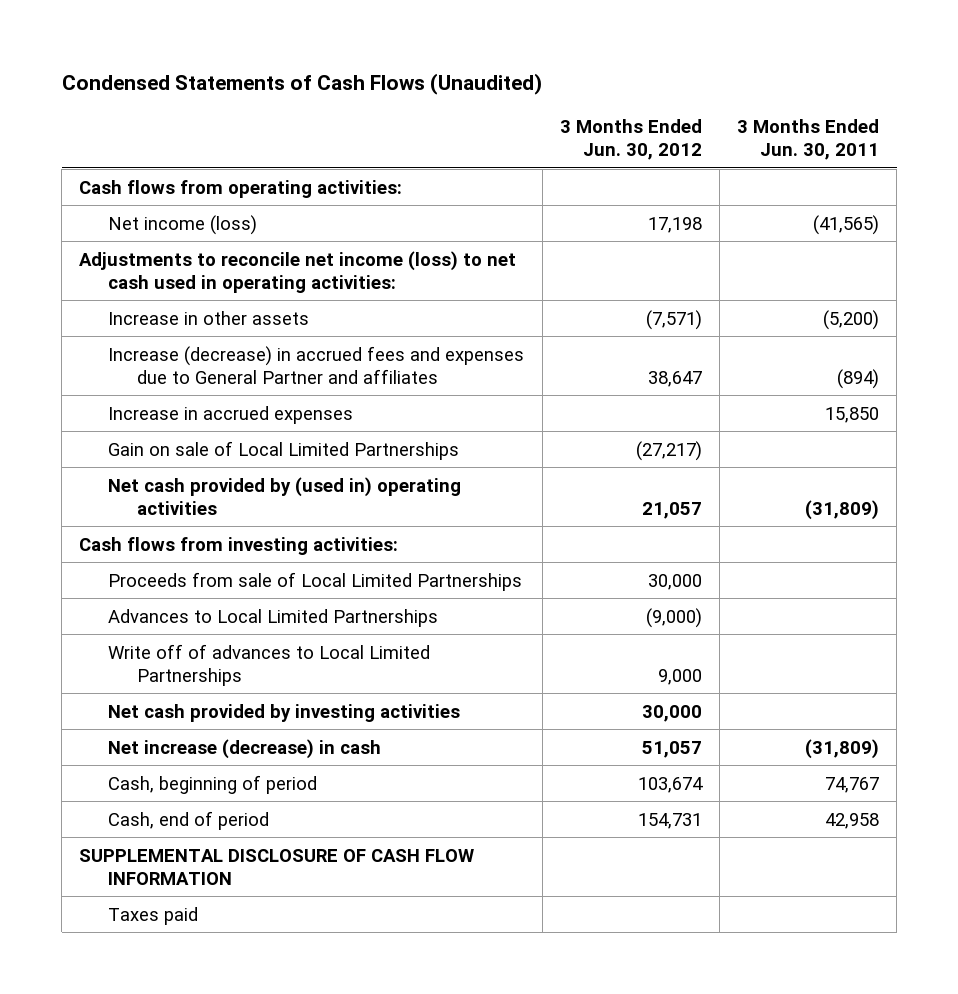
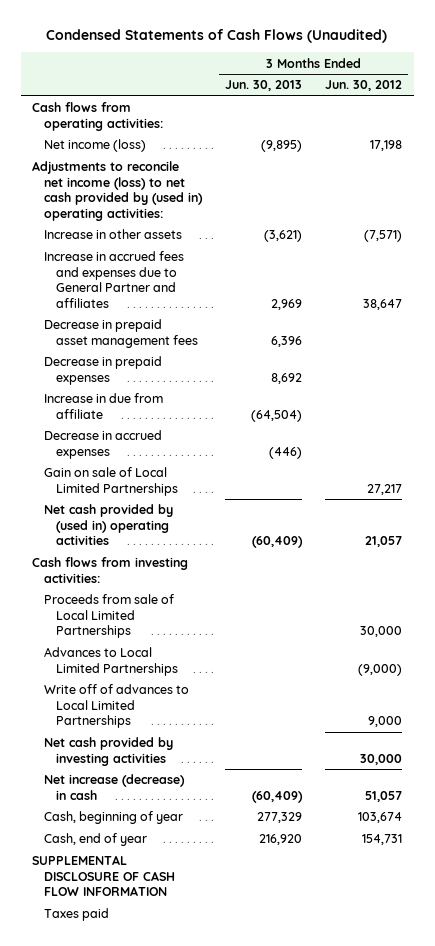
[737,119,880,161] 3 Months Ended Jun. 30, 2011 -> none
none -> [225,80,303,92] Jun. 30, 2013
[79,250,517,293] Adjustments to reconcile net income (loss) to net cash used in operating activities: -> [32,161,204,221] Adjustments to reconcile net income (loss) to net cash provided by (used in) operating activities:
[108,345,525,384] Increase (decrease) in accrued fees and expenses due to General Partner and affiliates -> [44,251,185,308] Increase in accrued fees and expenses due to General Partner and affiliates
none -> [44,319,199,348] Decrease in prepaid asset management fees
none -> [44,356,163,385] Decrease in prepaid expenses
none -> [44,393,164,419] Increase in due from affiliate
[108,405,354,424] Increase in accrued expenses -> [44,430,163,459] Decrease in accrued expenses
[635,440,702,461] (27,217) -> [367,483,403,495] 27,217
[108,774,318,794] Cash, beginning of period -> [44,811,184,825] Cash, beginning of year
[108,810,270,830] Cash, end of period -> [44,833,148,847] Cash, end of year

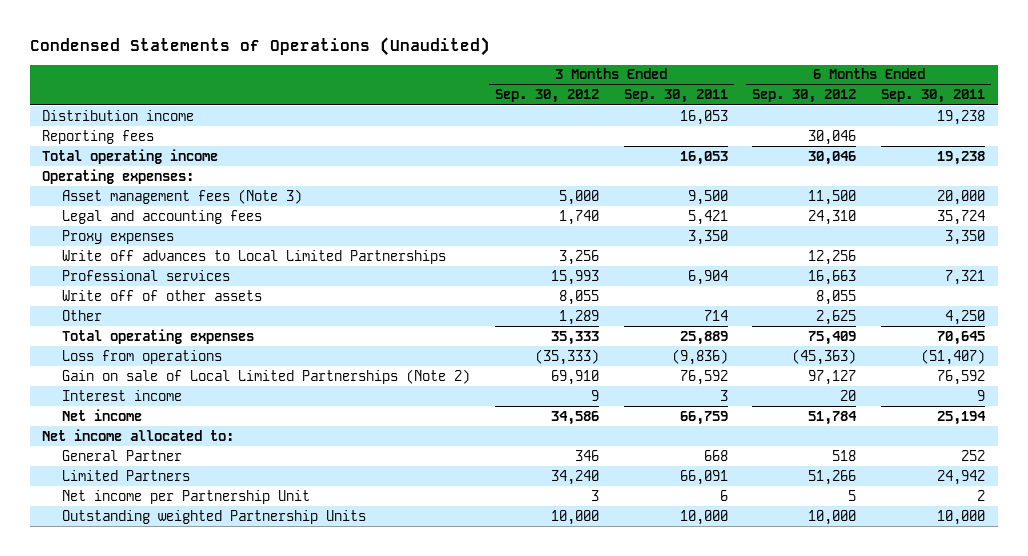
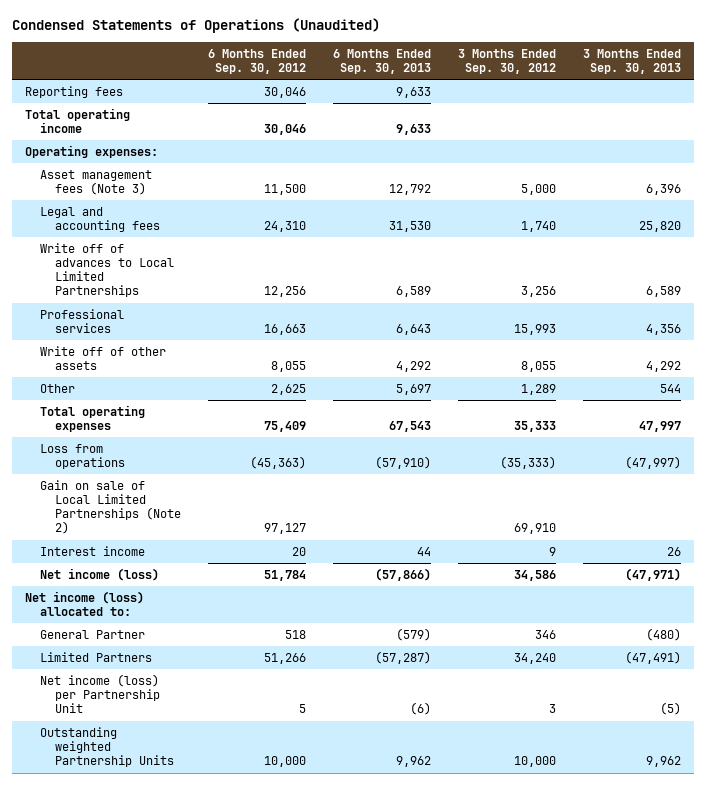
[623,89,728,104] Sep. 30, 2011 -> none
[881,89,986,104] Sep. 30, 2011 -> none
none -> [332,48,431,74] 6 Months Ended Sep. 30, 2013
none -> [582,48,681,74] 3 Months Ended Sep. 30, 2013
[42,109,195,121] Distribution income -> none
[61,229,174,244] Proxy expenses -> none
[61,249,446,264] Write off advances to Local Limited Partnerships -> [40,242,174,298] Write off of advances to Local Limited Partnerships
[61,408,142,421] Net income -> [40,567,160,581] Net income (loss)
[42,428,235,441] Net income allocated to: -> [25,590,145,617] Net income (loss) allocated to:
[61,489,310,504] Net income per Partnership Unit -> [40,673,160,714] Net income (loss) per Partnership Unit

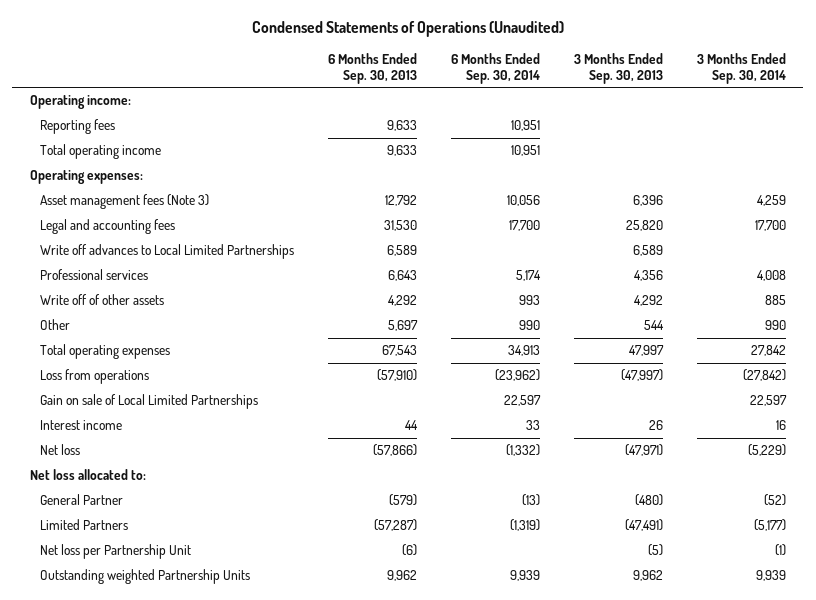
[207,48,306,74] 6 Months Ended Sep. 30, 2012 -> none
[457,48,556,74] 3 Months Ended Sep. 30, 2012 -> none
none -> [451,53,541,84] 6 Months Ended Sep. 30, 2014
none -> [697,53,787,84] 3 Months Ended Sep. 30, 2014
none -> [29,95,131,110] Operating income:
[40,242,174,298] Write off of advances to Local Limited Partnerships -> [40,244,295,260] Write off advances to Local Limited Partnerships
[40,479,181,535] Gain on sale of Local Limited Partnerships (Note 2) -> [40,394,259,410] Gain on sale of Local Limited Partnerships
[40,567,160,581] Net income (loss) -> [40,444,81,456] Net loss
[25,590,145,617] Net income (loss) allocated to: -> [29,469,146,481] Net loss allocated to:
[40,673,160,714] Net income (loss) per Partnership Unit -> [40,544,192,560] Net loss per Partnership Unit

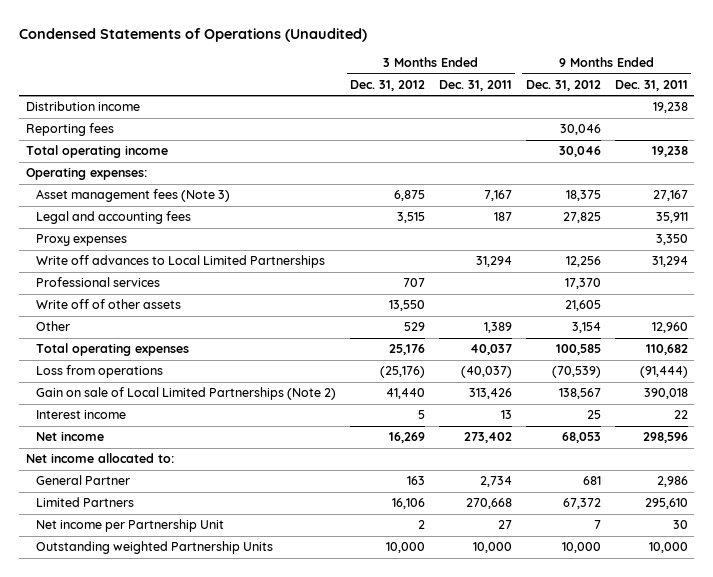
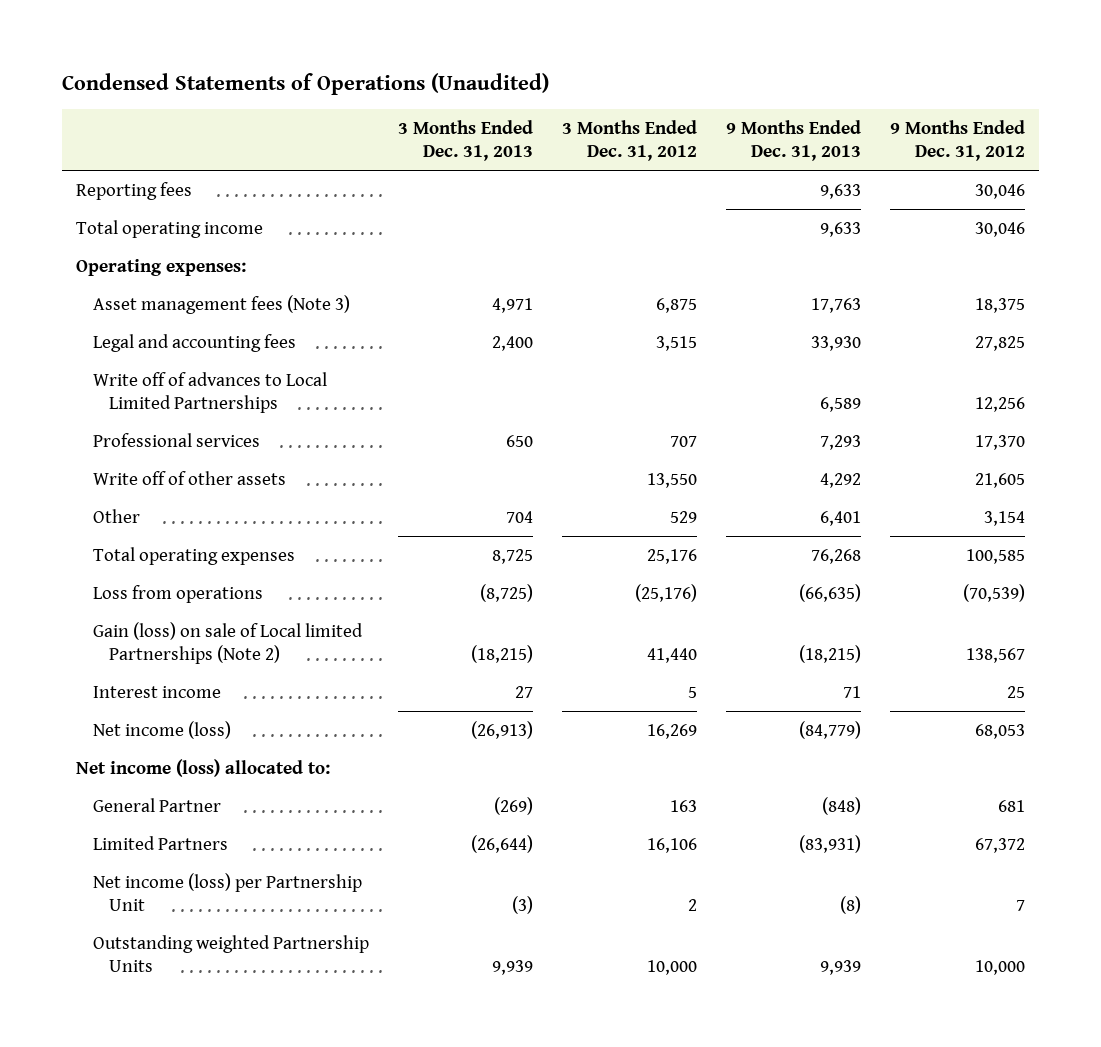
[438,79,512,91] Dec. 31, 2011 -> none
[614,79,688,91] Dec. 31, 2011 -> none
none -> [397,119,533,162] 3 Months Ended Dec. 31, 2013
none -> [725,119,861,162] 9 Months Ended Dec. 31, 2013
[25,101,140,112] Distribution income -> none
[36,234,128,247] Proxy expenses -> none
[36,255,326,269] Write off advances to Local Limited Partnerships -> [92,371,327,414] Write off of advances to Local Limited Partnerships
[36,387,337,401] Gain on sale of Local Limited Partnerships (Note 2) -> [92,621,363,665] Gain (loss) on sale of Local limited Partnerships (Note 2)
[36,431,105,442] Net income -> [92,720,231,739] Net income (loss)
[25,453,174,464] Net income allocated to: -> [76,758,331,777] Net income (loss) allocated to:
[36,519,225,533] Net income per Partnership Unit -> [92,872,362,912] Net income (loss) per Partnership Unit

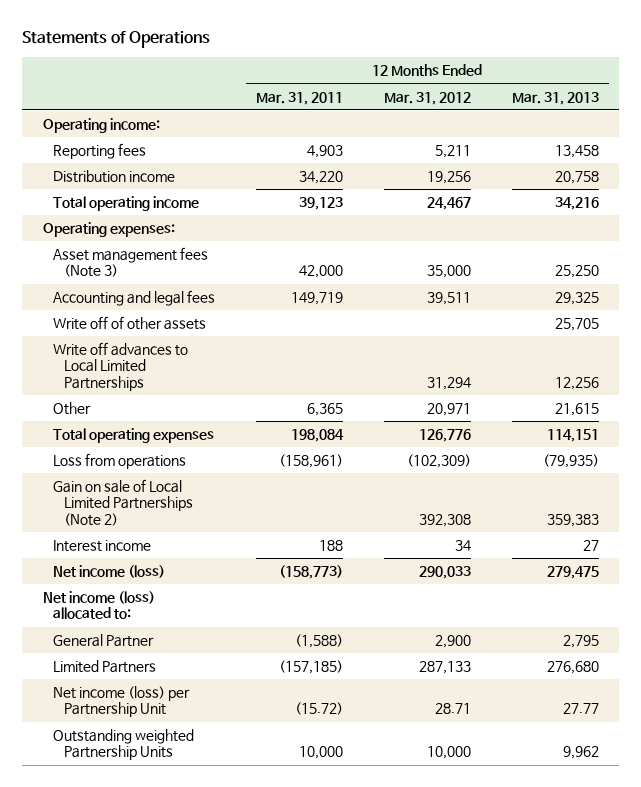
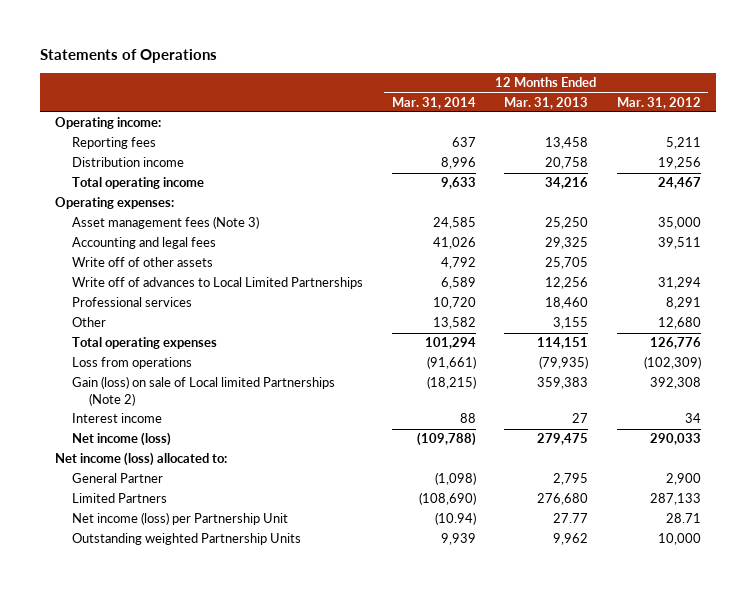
[255,91,343,105] Mar. 31, 2011 -> none
none -> [391,96,476,109] Mar. 31, 2014
[53,342,189,391] Write off advances to Local Limited Partnerships -> [71,277,363,290] Write off of advances to Local Limited Partnerships
none -> [71,297,192,308] Professional services
[426,403,471,417] 20,971 -> [658,317,702,330] 12,680
[554,403,599,417] 21,615 -> [553,317,589,330] 3,155
[53,479,193,526] Gain on sale of Local Limited Partnerships (Note 2) -> [71,376,335,406] Gain (loss) on sale of Local limited Partnerships (Note 2)

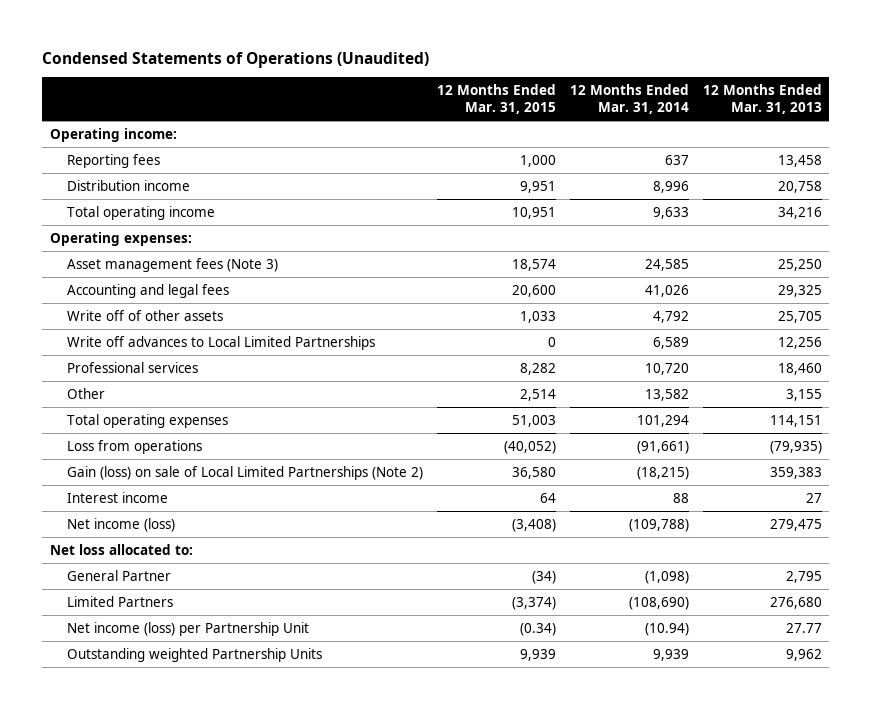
[40,49,218,64] Statements of Operations -> [42,51,430,68] Condensed Statements of Operations (Unaudited)
[617,96,702,109] Mar. 31, 2012 -> none
none -> [436,84,556,114] 12 Months Ended Mar. 31, 2015
[71,277,363,290] Write off of advances to Local Limited Partnerships -> [66,336,375,351] Write off advances to Local Limited Partnerships
[71,376,335,406] Gain (loss) on sale of Local limited Partnerships (Note 2) -> [66,466,423,481] Gain (loss) on sale of Local Limited Partnerships (Note 2)
[54,452,227,467] Net income (loss) allocated to: -> [49,544,193,556] Net loss allocated to:

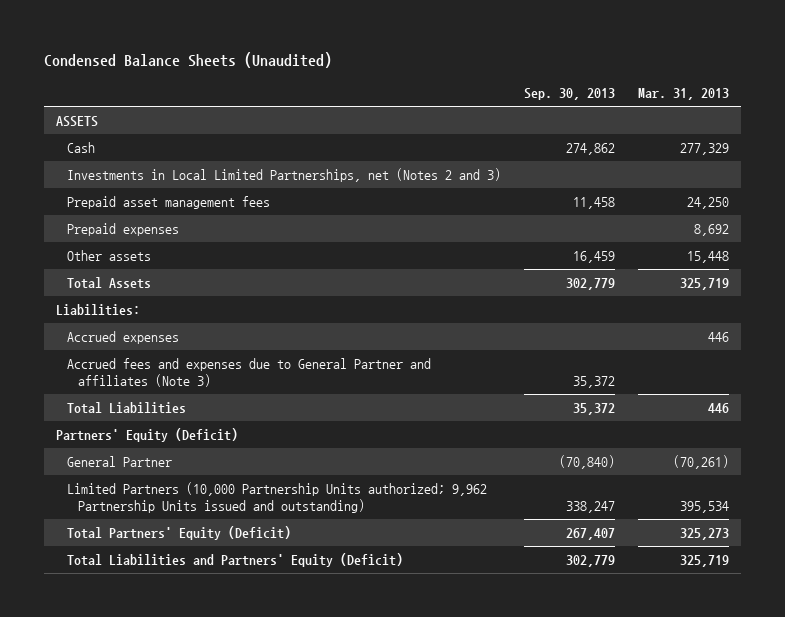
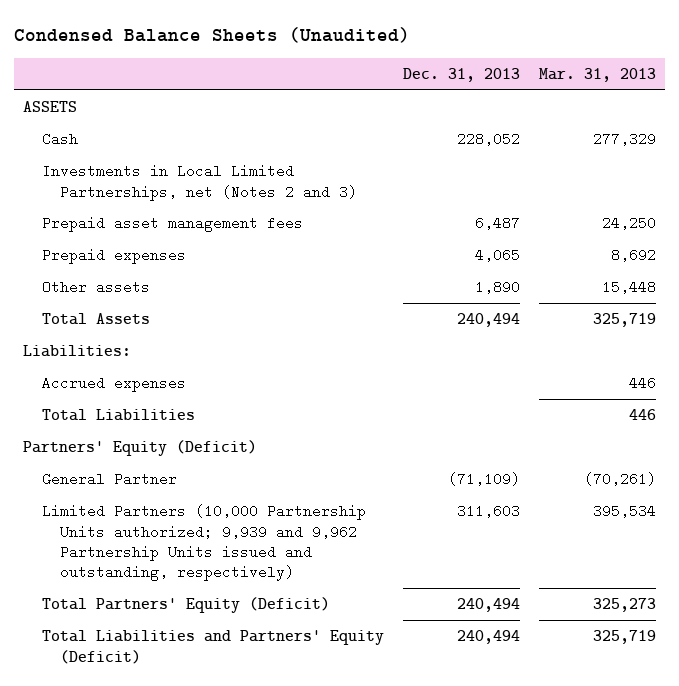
[523,87,615,100] Sep. 30, 2013 -> none
none -> [402,68,520,83] Dec. 31, 2013
[66,357,431,388] Accrued fees and expenses due to General Partner and affiliates (Note 3) -> none
[66,481,487,514] Limited Partners (10,000 Partnership Units authorized; 9,962 Partnership Units issued and outstanding) -> [41,504,366,582] Limited Partners (10,000 Partnership Units authorized; 9,939 and 9,962 Partnership Units issued and outstanding, respectively)

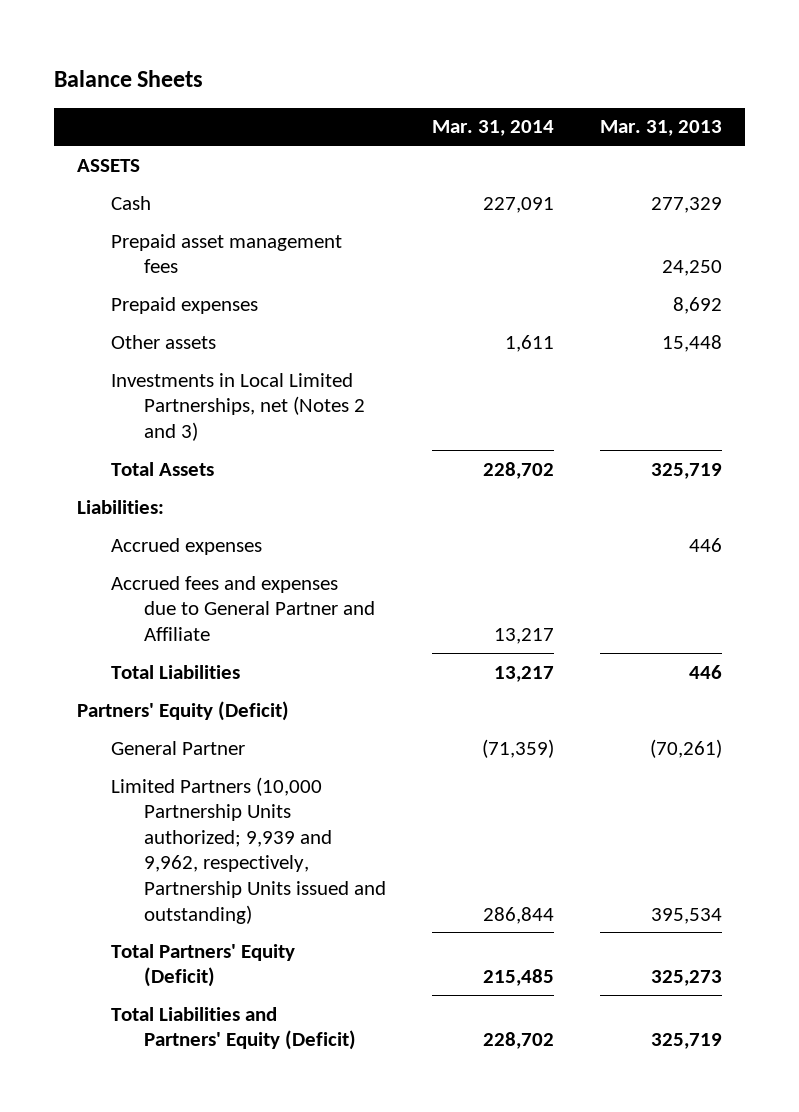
[14,26,411,43] Condensed Balance Sheets (Unaudited) -> [54,69,204,87] Balance Sheets
[402,68,520,83] Dec. 31, 2013 -> none
none -> [432,120,555,137] Mar. 31, 2014
[41,164,358,201] Investments in Local Limited Partnerships, net (Notes 2 and 3) -> [110,372,366,441] Investments in Local Limited Partnerships, net (Notes 2 and 3)
none -> [110,575,376,641] Accrued fees and expenses due to General Partner and Affiliate
[41,504,366,582] Limited Partners (10,000 Partnership Units authorized; 9,939 and 9,962 Partnership Units issued and outstanding, respectively) -> [110,776,387,924] Limited Partners (10,000 Partnership Units authorized; 9,939 and 9,962, respectively, Partnership Units issued and outstanding)

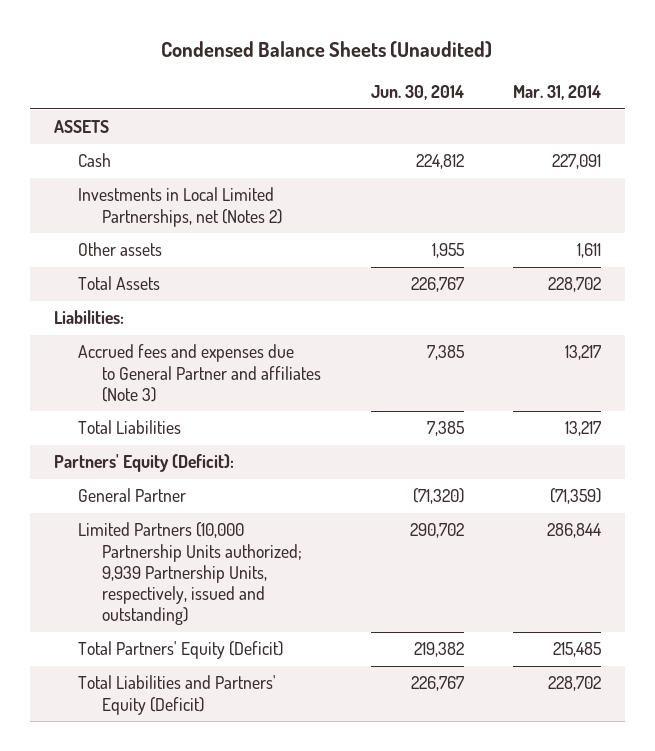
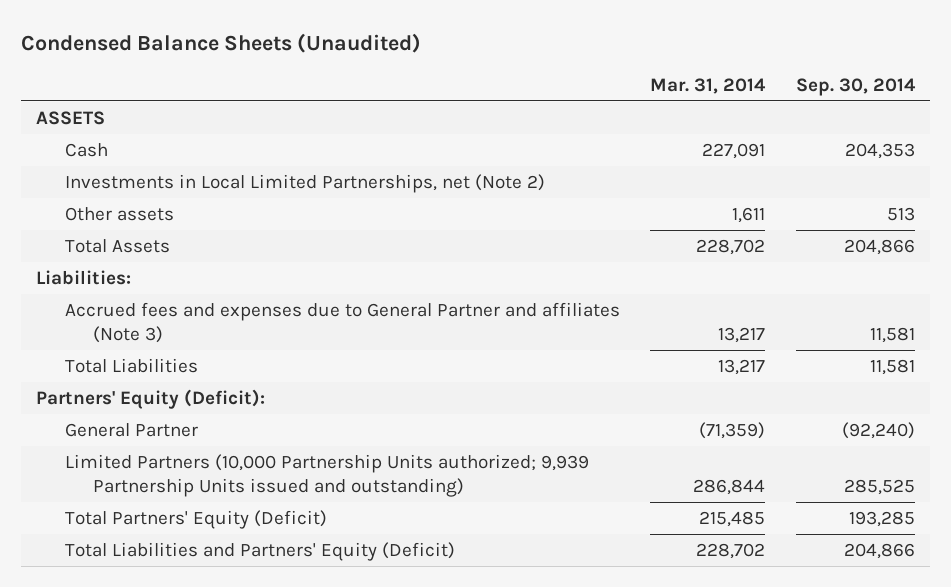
[370,85,464,101] Jun. 30, 2014 -> none
none -> [796,77,917,96] Sep. 30, 2014
[78,187,283,227] Investments in Local Limited Partnerships, net (Notes 2) -> [64,173,545,193] Investments in Local Limited Partnerships, net (Note 2)
[78,522,303,626] Limited Partners (10,000 Partnership Units authorized; 9,939 Partnership Units, respectively, issued and outstanding) -> [64,453,589,498] Limited Partners (10,000 Partnership Units authorized; 9,939 Partnership Units issued and outstanding)

